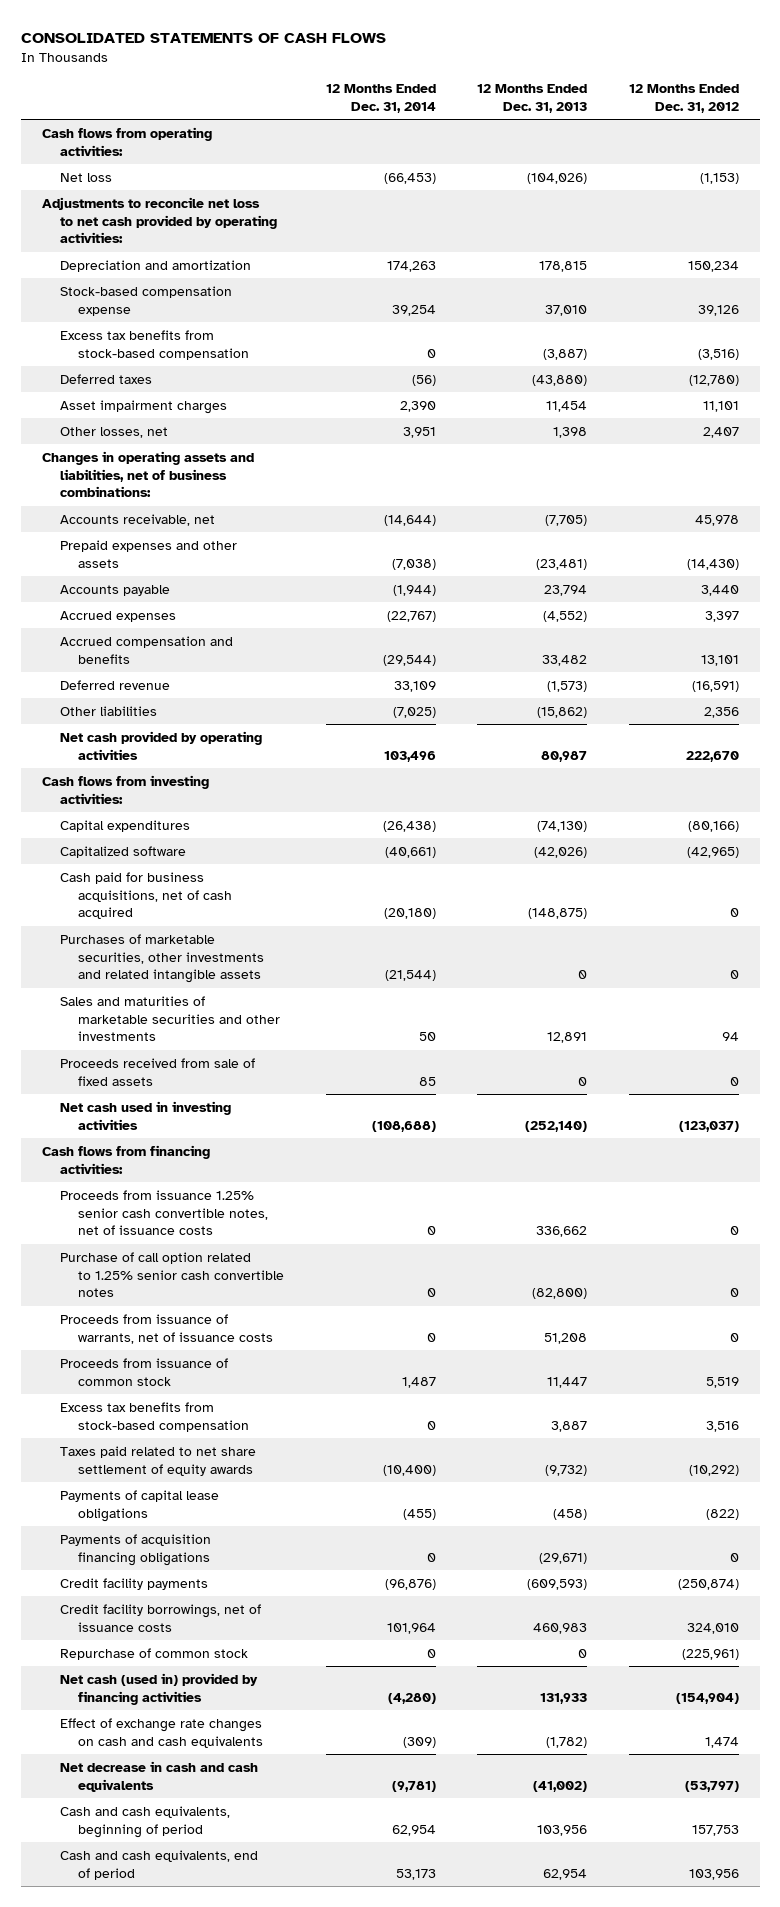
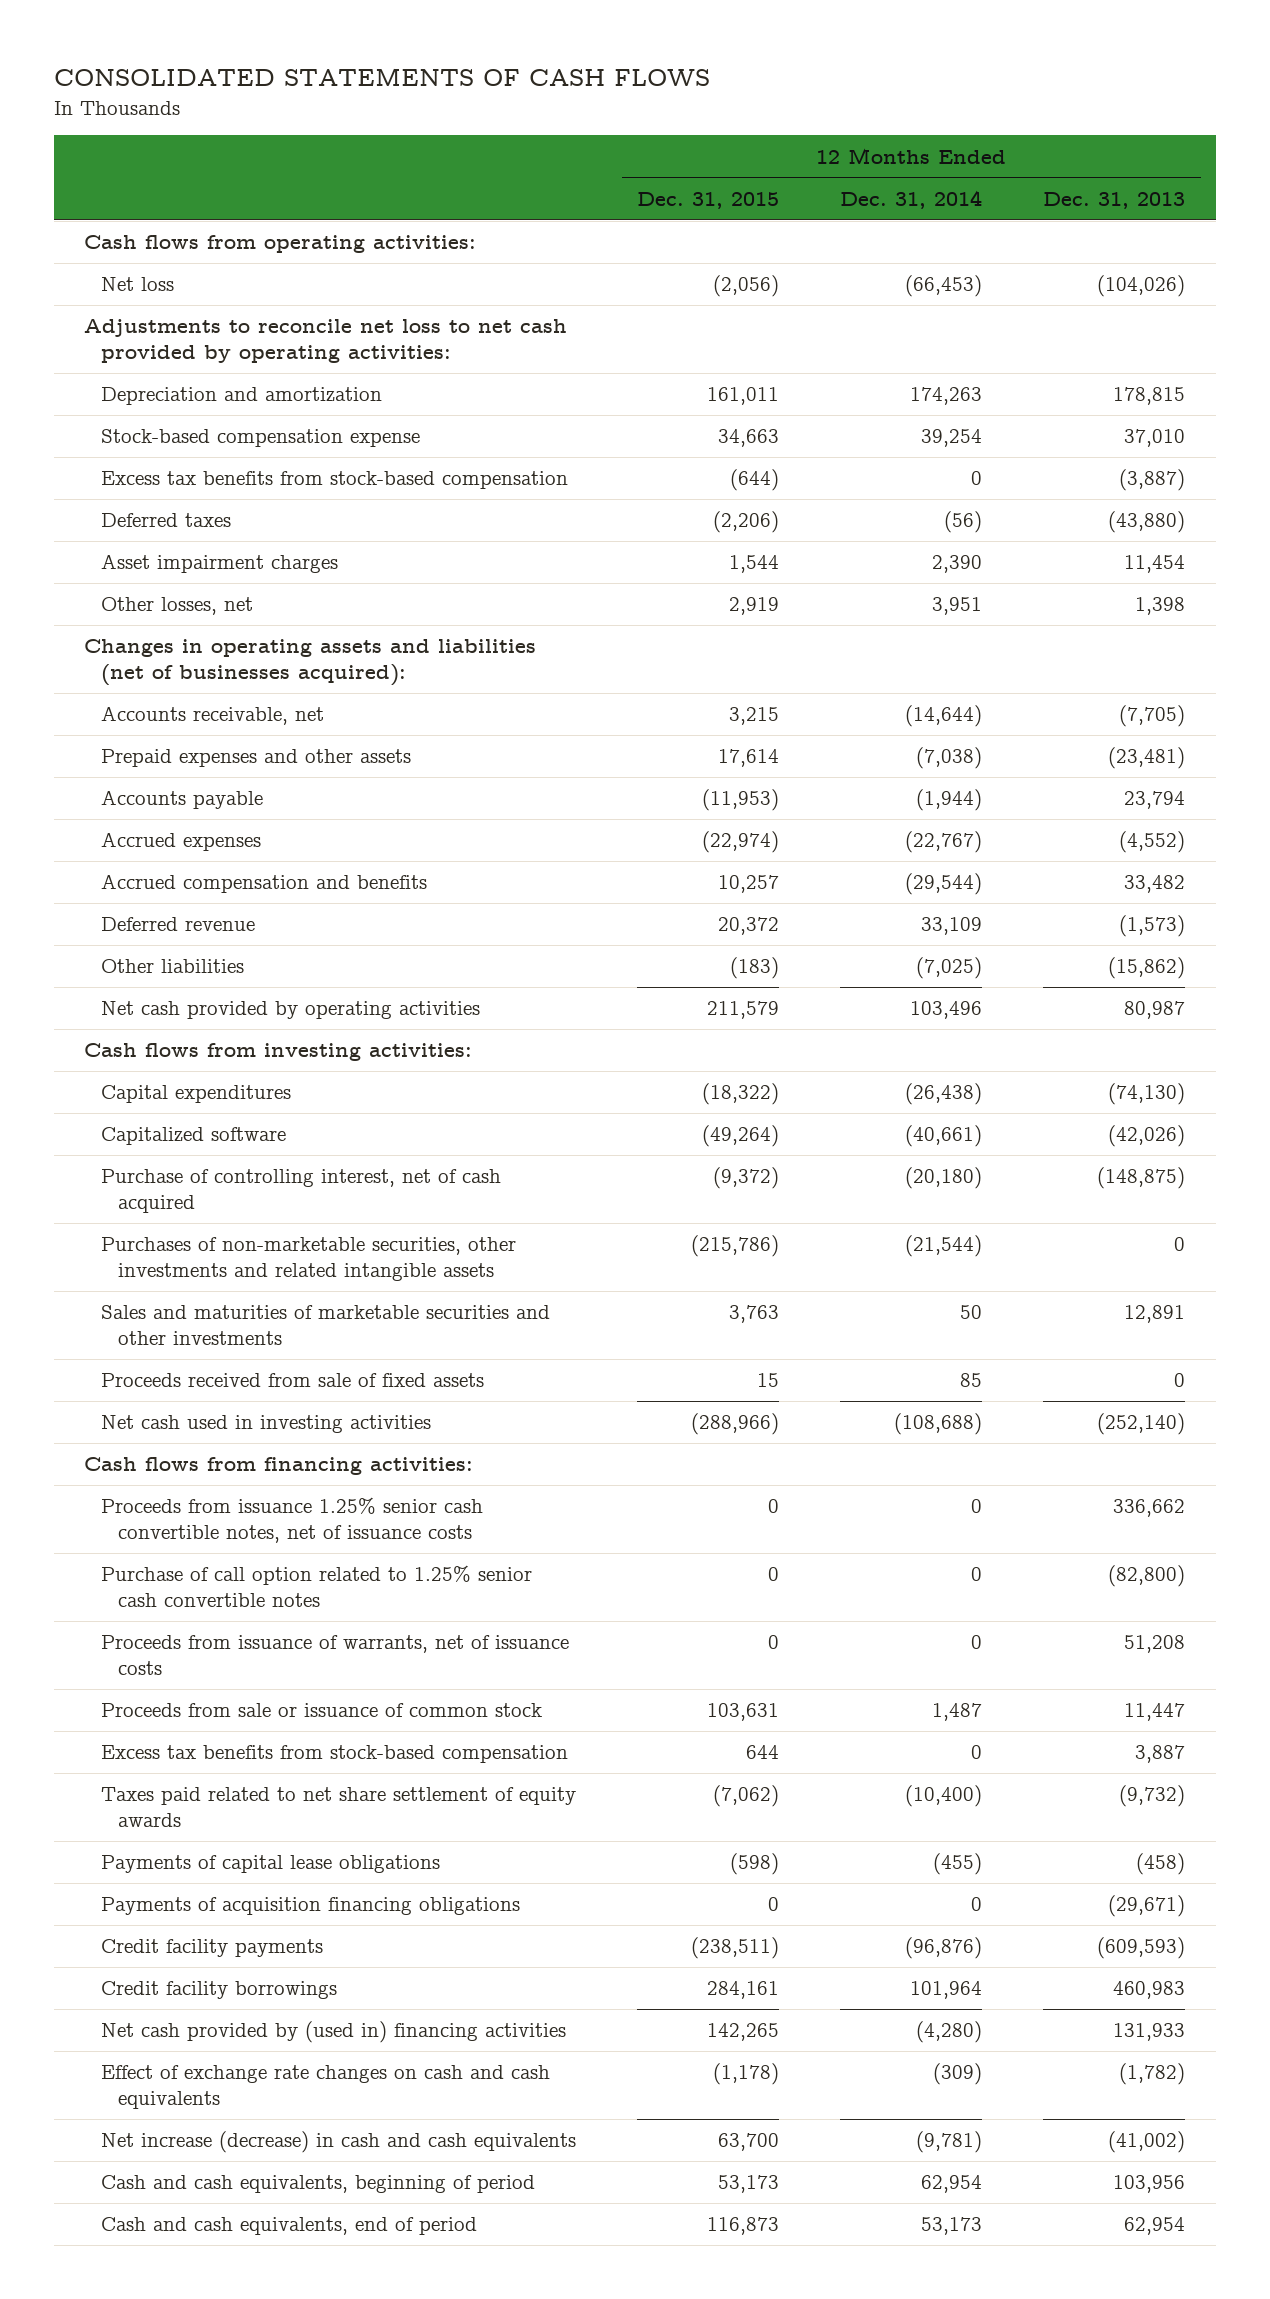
[628,84,739,114] 12 Months Ended Dec. 31, 2012 -> none
none -> [637,191,780,209] Dec. 31, 2015
[41,450,254,498] Changes in operating assets and liabilities, net of business combinations: -> [84,639,537,687] Changes in operating assets and liabilities (net of businesses acquired):
[59,871,233,920] Cash paid for business acquisitions, net of cash acquired -> [101,1169,502,1214] Purchase of controlling interest, net of cash acquired
[59,933,265,984] Purchases of marketable securities, other investments and related intangible assets -> [101,1237,517,1282] Purchases of non-marketable securities, other investments and related intangible assets
[59,1357,228,1386] Proceeds from issuance of common stock -> [101,1703,543,1718] Proceeds from sale or issuance of common stock
[59,1647,248,1660] Repurchase of common stock -> none
[59,1603,261,1632] Credit facility borrowings, net of issuance costs -> [101,1981,338,2000] Credit facility borrowings
[59,1672,258,1705] Net cash (used in) provided by financing activities -> [101,2021,567,2044] Net cash provided by (used in) financing activities
[59,1760,258,1792] Net decrease in cash and cash equivalents -> [101,2131,577,2154] Net increase (decrease) in cash and cash equivalents

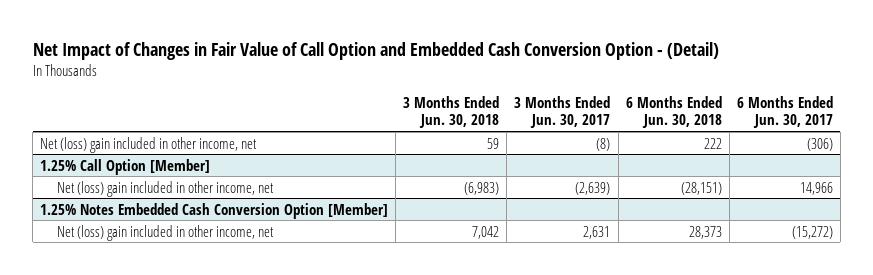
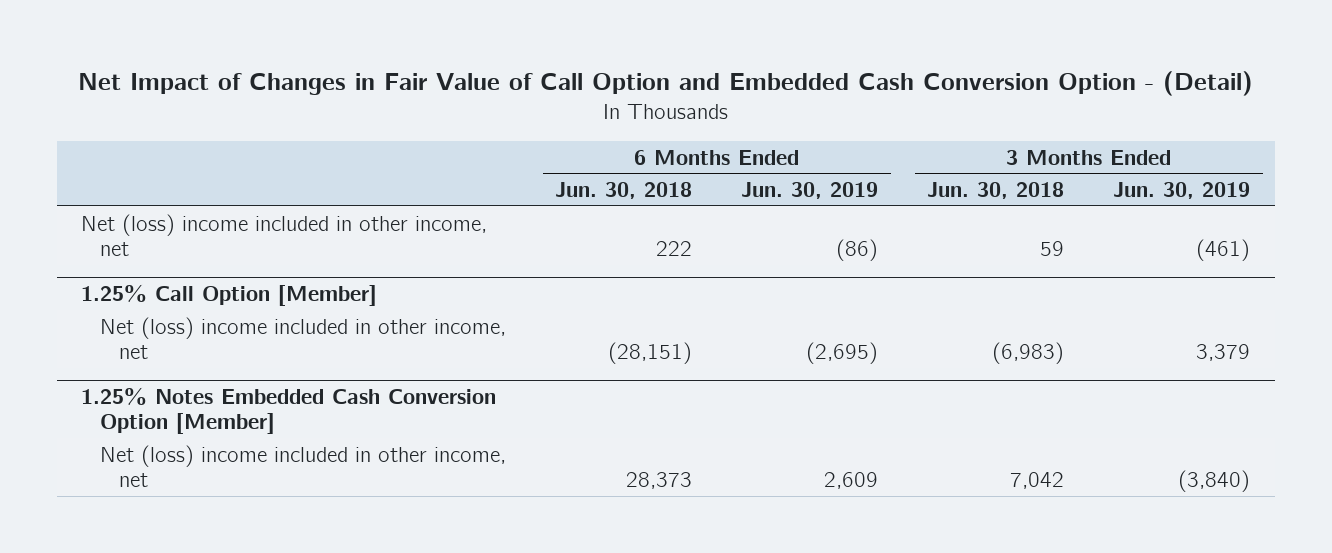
[514,95,611,129] 3 Months Ended Jun. 30, 2017 -> none
[736,95,833,129] 6 Months Ended Jun. 30, 2017 -> none
none -> [741,182,879,200] Jun. 30, 2019
none -> [1113,182,1251,200] Jun. 30, 2019
[40,136,258,153] Net (loss) gain included in other income, net -> [81,213,488,256] Net (loss) income included in other income, net
[57,180,275,197] Net (loss) gain included in other income, net -> [100,316,507,359] Net (loss) income included in other income, net
[57,224,275,241] Net (loss) gain included in other income, net -> [100,444,507,487] Net (loss) income included in other income, net

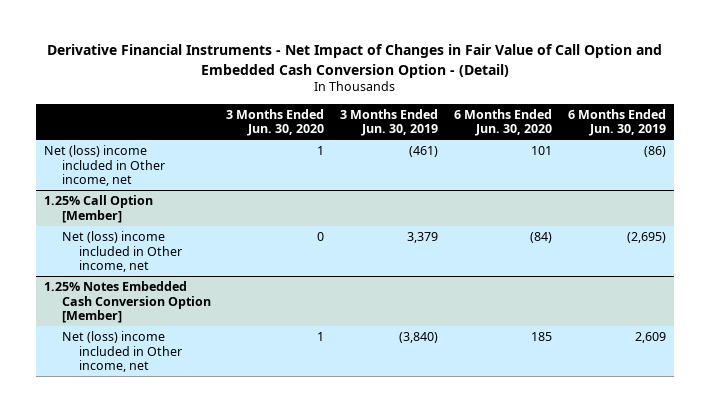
[77,71,1253,97] Net Impact of Changes in Fair Value of Call Option and Embedded Cash Conversion Option - (Detail) -> [47,44,663,78] Derivative Financial Instruments - Net Impact of Changes in Fair Value of Call Option and Embedded Cash Conversion Option - (Detail)
[555,182,693,200] Jun. 30, 2018 -> none
[927,182,1065,200] Jun. 30, 2018 -> none
none -> [226,108,325,137] 3 Months Ended Jun. 30, 2020
none -> [454,108,553,137] 6 Months Ended Jun. 30, 2020
[81,213,488,256] Net (loss) income included in other income, net -> [44,145,165,187] Net (loss) income included in Other income, net
[100,316,507,359] Net (loss) income included in other income, net -> [61,231,182,273] Net (loss) income included in Other income, net
[100,444,507,487] Net (loss) income included in other income, net -> [61,331,182,373] Net (loss) income included in Other income, net

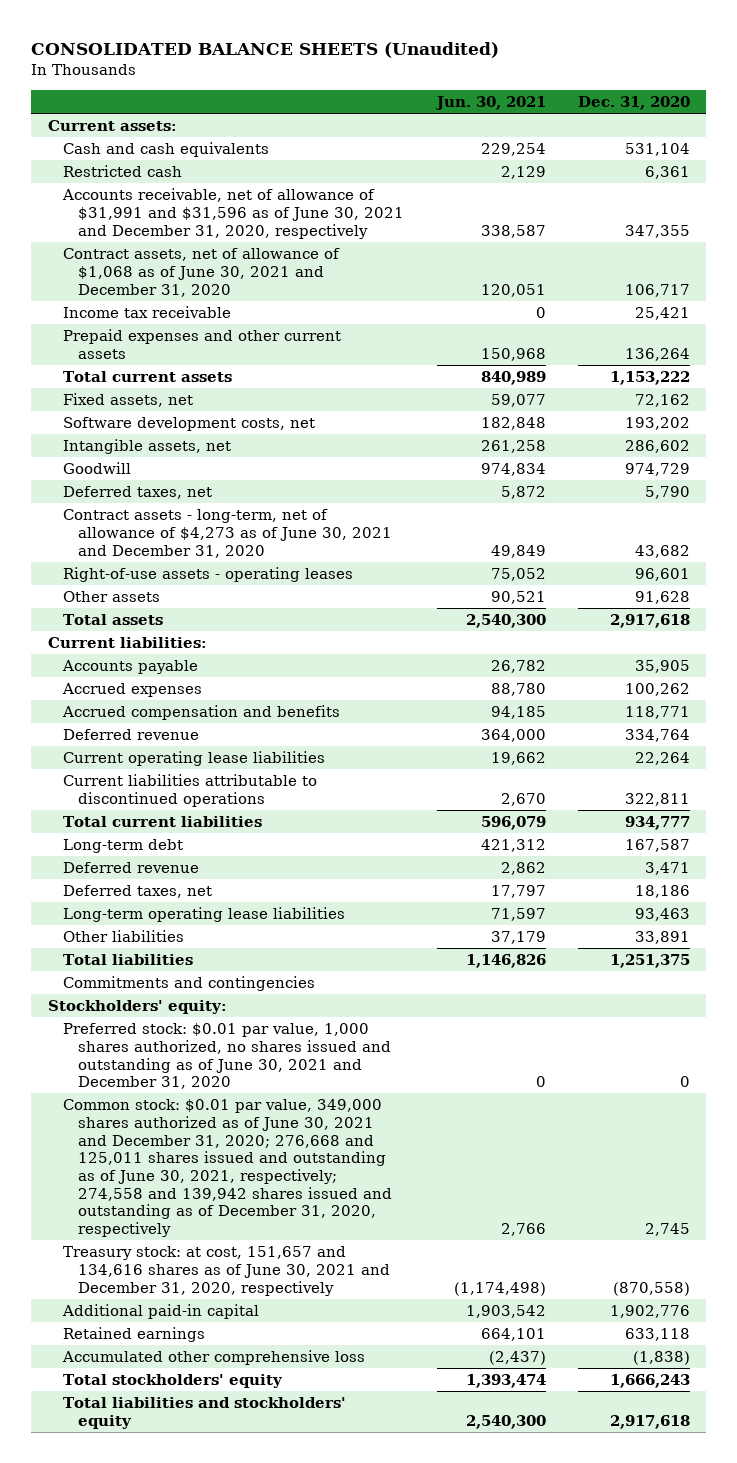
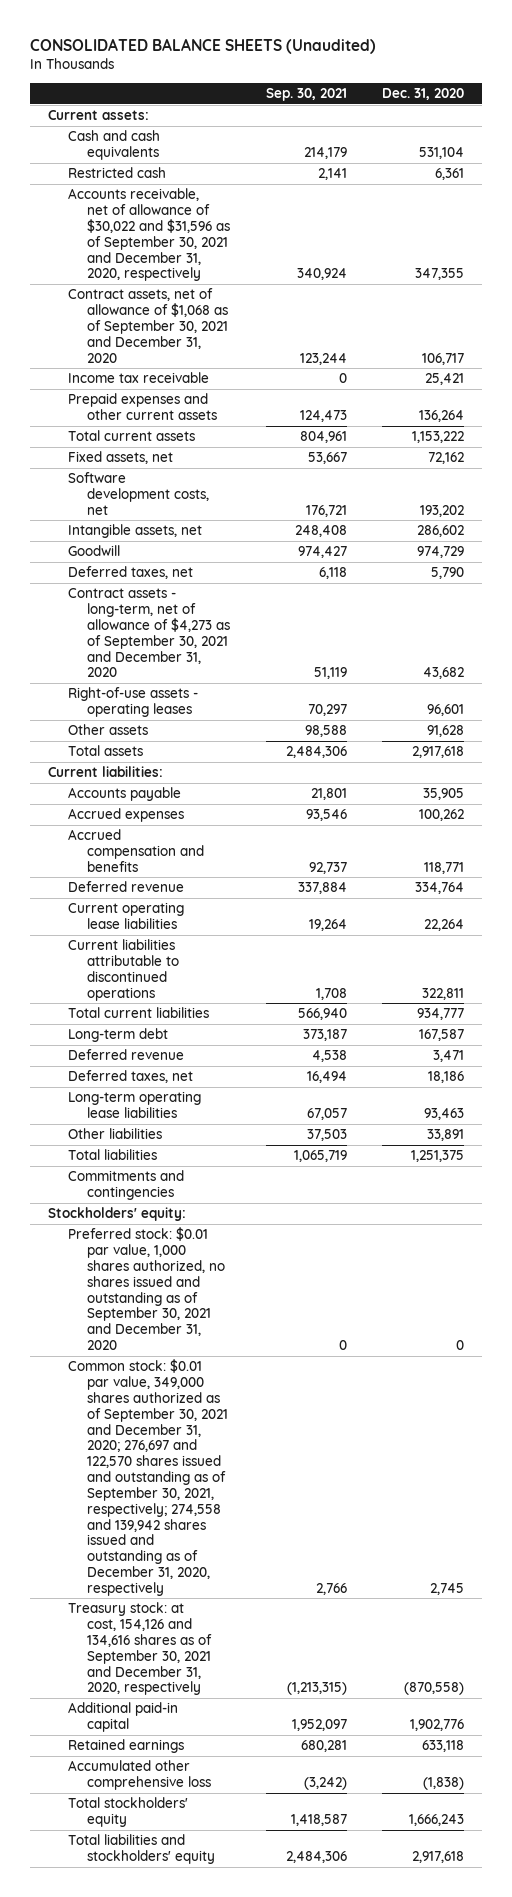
[434,95,546,110] Jun. 30, 2021 -> none
none -> [265,88,347,102] Sep. 30, 2021
[61,188,405,239] Accounts receivable, net of allowance of $31,991 and $31,596 as of June 30, 2021 and December 31, 2020, respectively -> [67,188,230,282] Accounts receivable, net of allowance of $30,022 and $31,596 as of September 30, 2021 and December 31, 2020, respectively
[62,248,340,297] Contract assets, net of allowance of $1,068 as of June 30, 2021 and December 31, 2020 -> [67,288,228,363] Contract assets, net of allowance of $1,068 as of September 30, 2021 and December 31, 2020
[62,509,393,558] Contract assets - long-term, net of allowance of $4,273 as of June 30, 2021 and December 31, 2020 -> [67,588,230,678] Contract assets - long-term, net of allowance of $4,273 as of September 30, 2021 and December 31, 2020
[62,1023,392,1090] Preferred stock: $0.01 par value, 1,000 shares authorized, no shares issued and outstanding as of June 30, 2021 and December 31, 2020 -> [67,1227,225,1351] Preferred stock: $0.01 par value, 1,000 shares authorized, no shares issued and outstanding as of September 30, 2021 and December 31, 2020
[62,1099,393,1238] Common stock: $0.01 par value, 349,000 shares authorized as of June 30, 2021 and December 31, 2020; 276,668 and 125,011 shares issued and outstanding as of June 30, 2021, respectively; 274,558 and 139,942 shares issued and outstanding as of December 31, 2020, respectively -> [67,1359,228,1596] Common stock: $0.01 par value, 349,000 shares authorized as of September 30, 2021 and December 31, 2020; 276,697 and 122,570 shares issued and outstanding as of September 30, 2021, respectively; 274,558 and 139,942 shares issued and outstanding as of December 31, 2020, respectively
[62,1246,391,1296] Treasury stock: at cost, 151,657 and 134,616 shares as of June 30, 2021 and December 31, 2020, respectively -> [67,1602,212,1696] Treasury stock: at cost, 154,126 and 134,616 shares as of September 30, 2021 and December 31, 2020, respectively

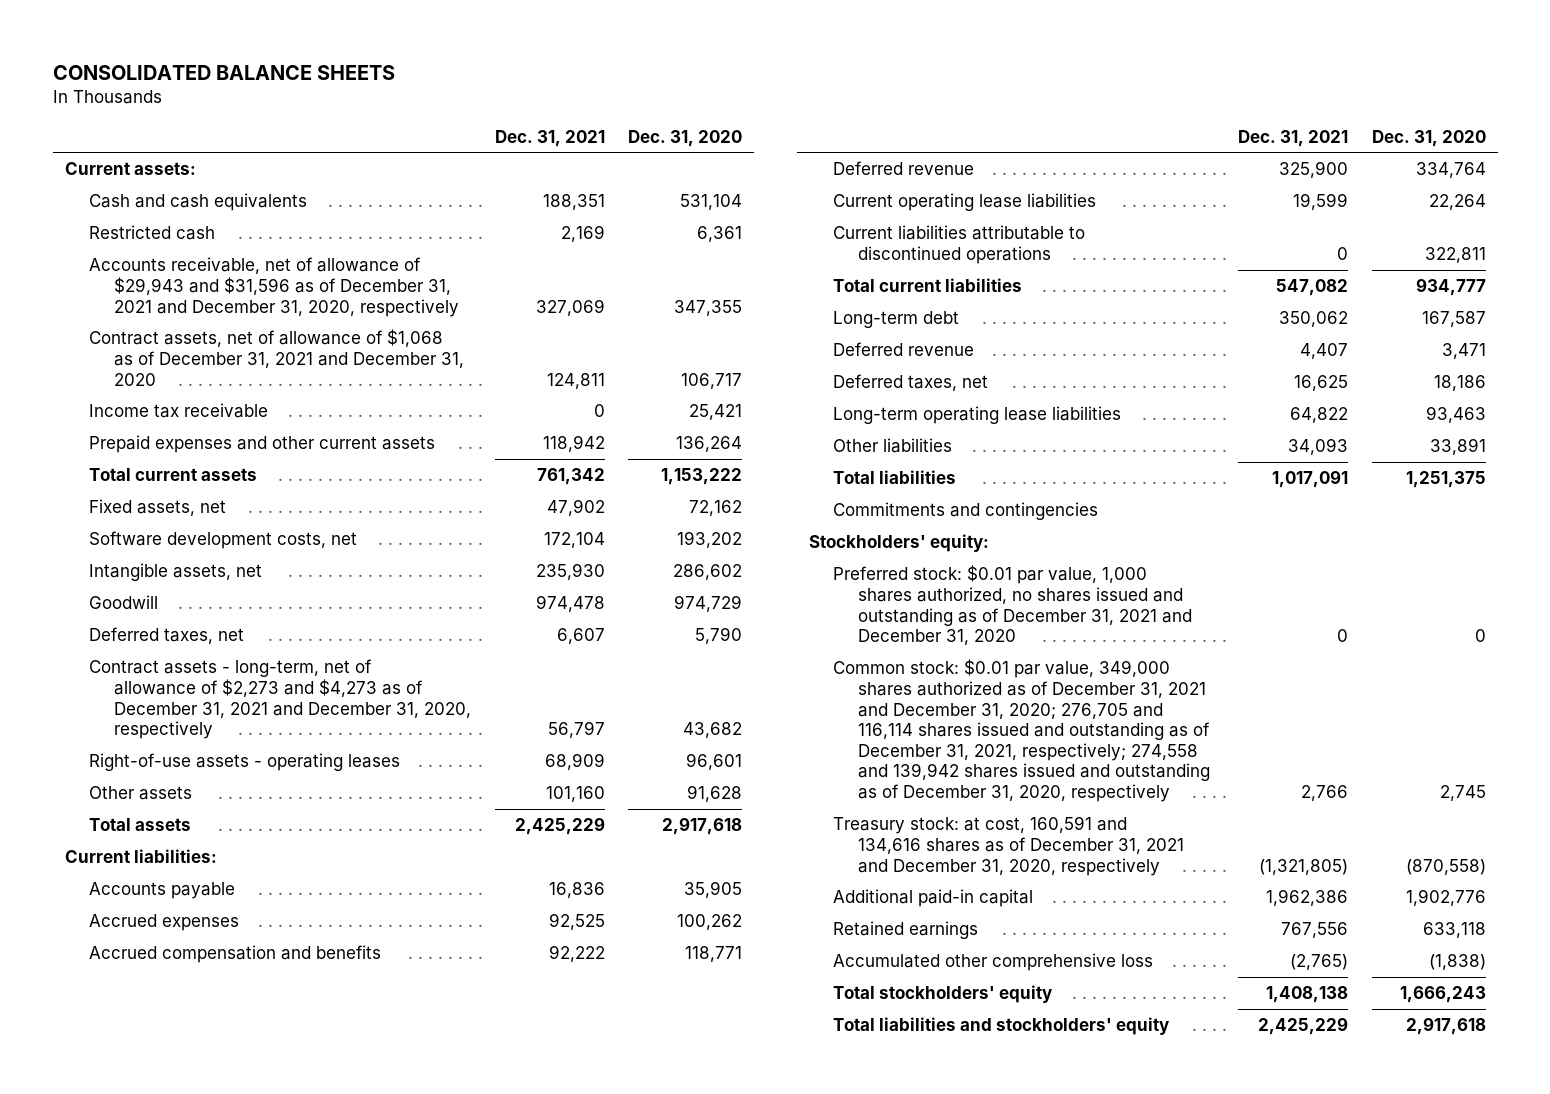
[30,38,377,55] CONSOLIDATED BALANCE SHEETS (Unaudited) -> [52,64,395,80] CONSOLIDATED BALANCE SHEETS
[265,88,347,102] Sep. 30, 2021 -> none
none -> [494,129,605,147] Dec. 31, 2021
[67,188,230,282] Accounts receivable, net of allowance of $30,022 and $31,596 as of September 30, 2021 and December 31, 2020, respectively -> [89,257,460,317] Accounts receivable, net of allowance of $29,943 and $31,596 as of December 31, 2021 and December 31, 2020, respectively
[67,288,228,363] Contract assets, net of allowance of $1,068 as of September 30, 2021 and December 31, 2020 -> [89,329,465,386] Contract assets, net of allowance of $1,068 as of December 31, 2021 and December 31, 2020
[67,588,230,678] Contract assets - long-term, net of allowance of $4,273 as of September 30, 2021 and December 31, 2020 -> [89,659,472,740] Contract assets - long-term, net of allowance of $2,273 and $4,273 as of December 31, 2021 and December 31, 2020, respectively
[67,1227,225,1351] Preferred stock: $0.01 par value, 1,000 shares authorized, no shares issued and outstanding as of September 30, 2021 and December 31, 2020 -> [833,565,1192,646] Preferred stock: $0.01 par value, 1,000 shares authorized, no shares issued and outstanding as of December 31, 2021 and December 31, 2020
[67,1359,228,1596] Common stock: $0.01 par value, 349,000 shares authorized as of September 30, 2021 and December 31, 2020; 276,697 and 122,570 shares issued and outstanding as of September 30, 2021, respectively; 274,558 and 139,942 shares issued and outstanding as of December 31, 2020, respectively -> [833,659,1210,802] Common stock: $0.01 par value, 349,000 shares authorized as of December 31, 2021 and December 31, 2020; 276,705 and 116,114 shares issued and outstanding as of December 31, 2021, respectively; 274,558 and 139,942 shares issued and outstanding as of December 31, 2020, respectively
[67,1602,212,1696] Treasury stock: at cost, 154,126 and 134,616 shares as of September 30, 2021 and December 31, 2020, respectively -> [833,816,1184,876] Treasury stock: at cost, 160,591 and 134,616 shares as of December 31, 2021 and December 31, 2020, respectively

